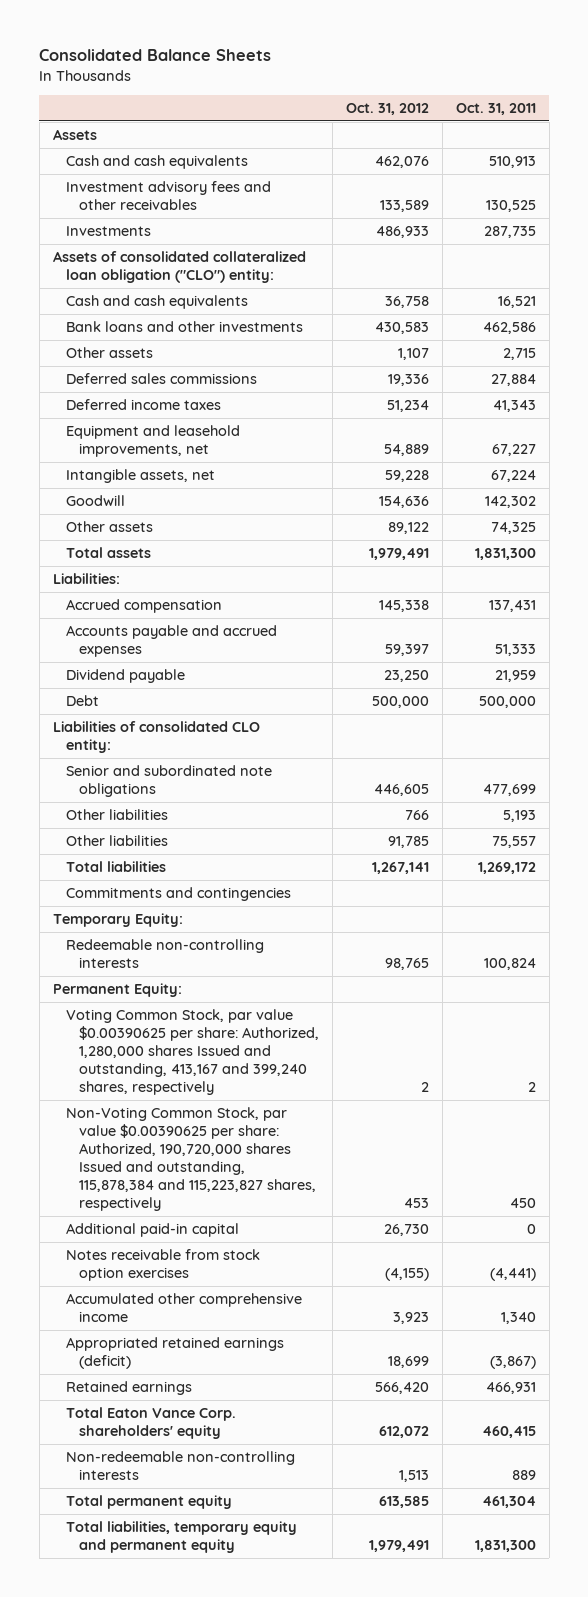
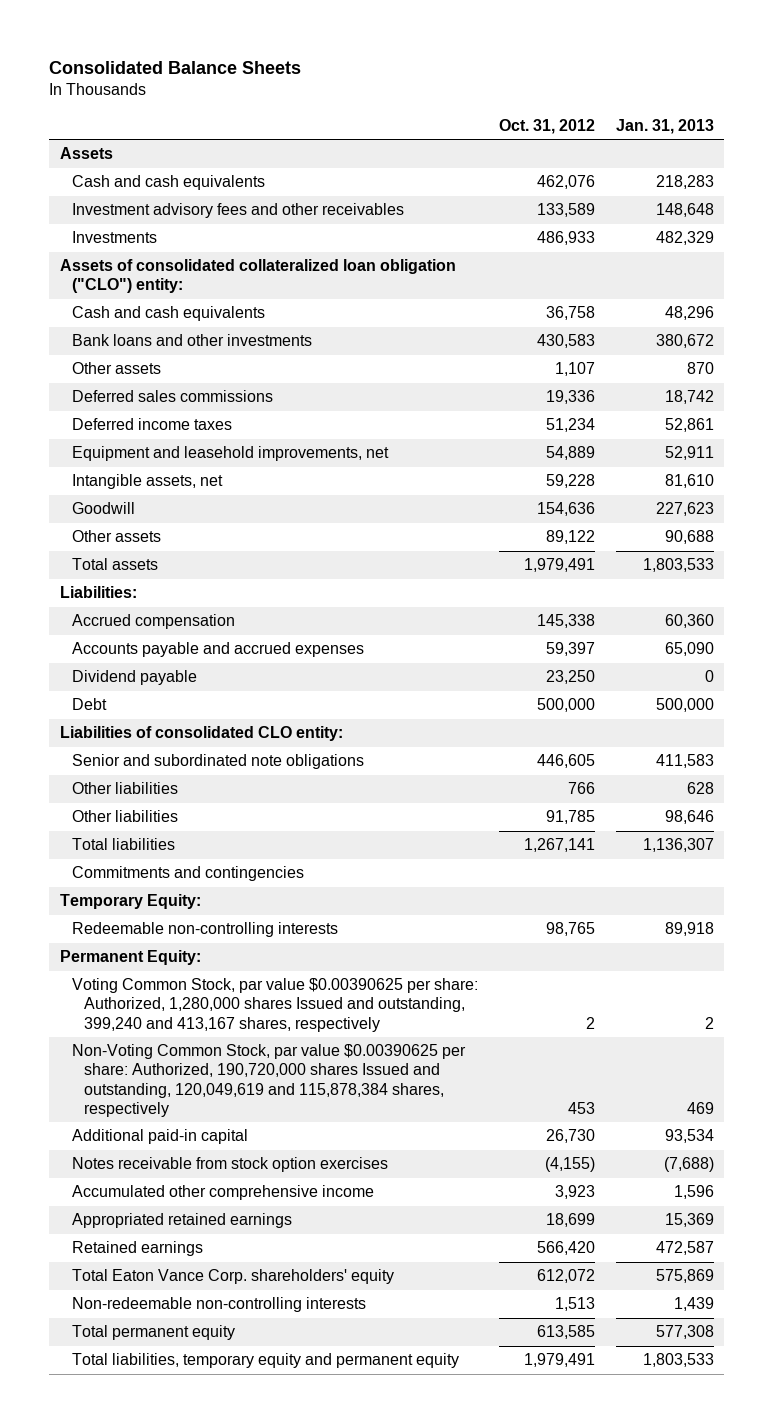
[455,103,536,116] Oct. 31, 2011 -> none
none -> [615,118,714,134] Jan. 31, 2013
[65,1008,319,1096] Voting Common Stock, par value $0.00390625 per share: Authorized, 1,280,000 shares Issued and outstanding, 413,167 and 399,240 shares, respectively -> [71,978,478,1032] Voting Common Stock, par value $0.00390625 per share: Authorized, 1,280,000 shares Issued and outstanding, 399,240 and 413,167 shares, respectively
[65,1106,316,1212] Non-Voting Common Stock, par value $0.00390625 per share: Authorized, 190,720,000 shares Issued and outstanding, 115,878,384 and 115,223,827 shares, respectively -> [71,1044,466,1117] Non-Voting Common Stock, par value $0.00390625 per share: Authorized, 190,720,000 shares Issued and outstanding, 120,049,619 and 115,878,384 shares, respectively
[65,1336,284,1370] Appropriated retained earnings (deficit) -> [71,1213,292,1229] Appropriated retained earnings

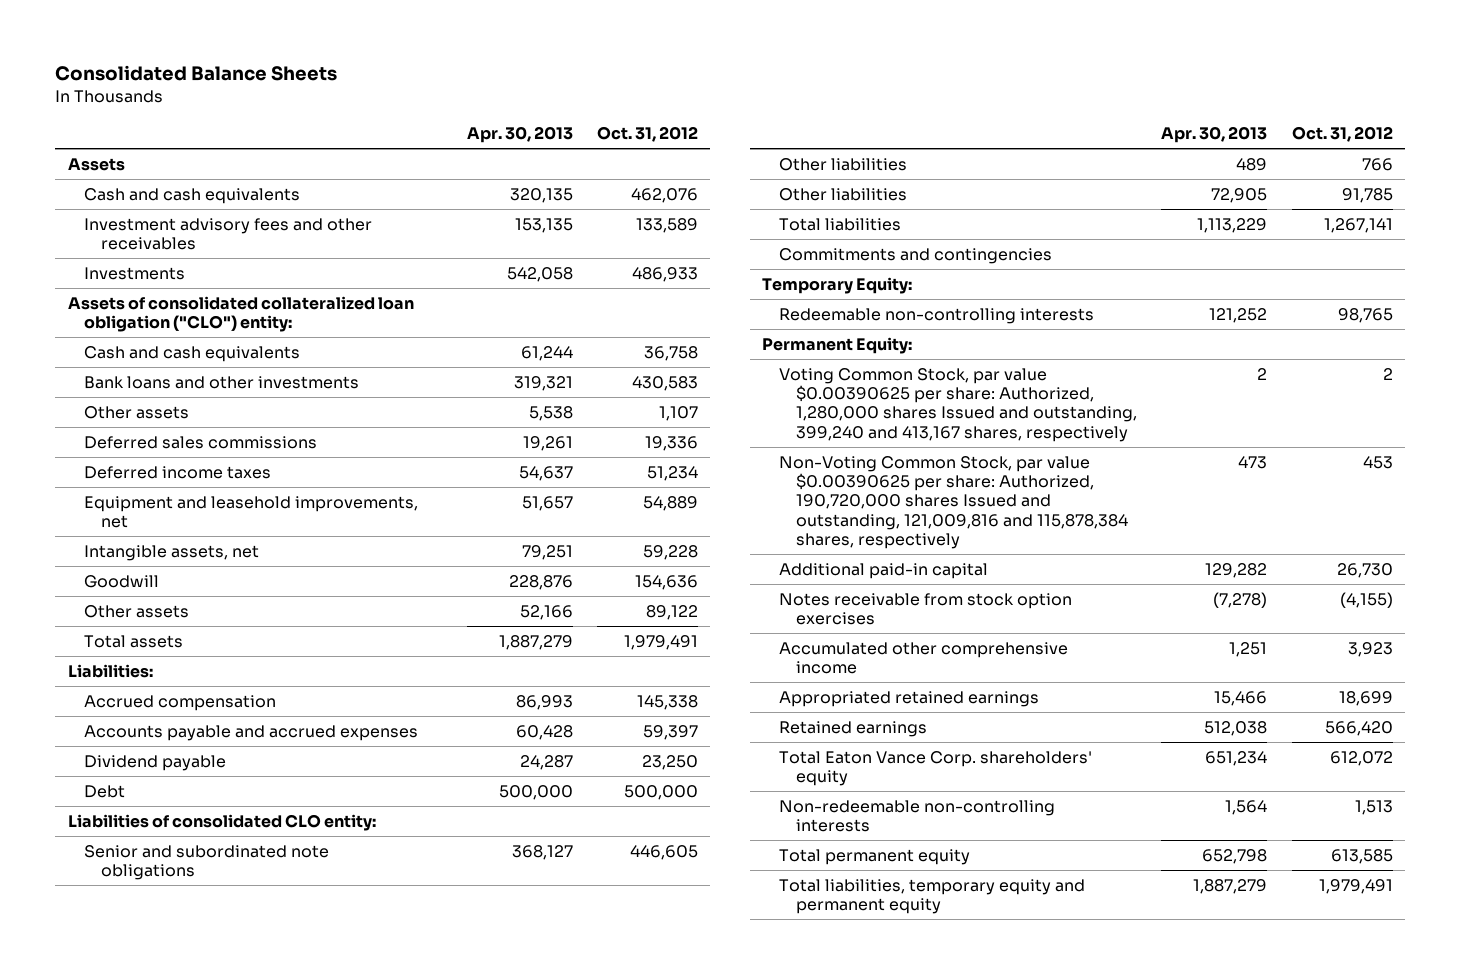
[615,118,714,134] Jan. 31, 2013 -> none
none -> [466,126,573,144] Apr. 30, 2013
[71,1044,466,1117] Non-Voting Common Stock, par value $0.00390625 per share: Authorized, 190,720,000 shares Issued and outstanding, 120,049,619 and 115,878,384 shares, respectively -> [779,455,1129,550] Non-Voting Common Stock, par value $0.00390625 per share: Authorized, 190,720,000 shares Issued and outstanding, 121,009,816 and 115,878,384 shares, respectively

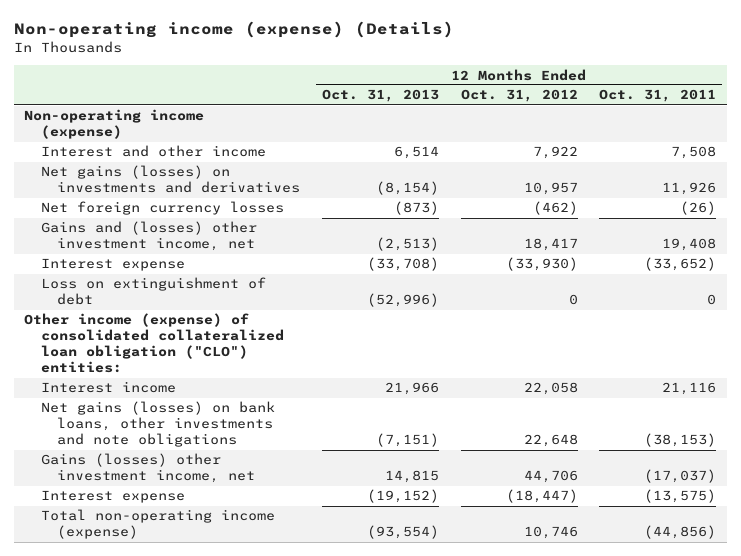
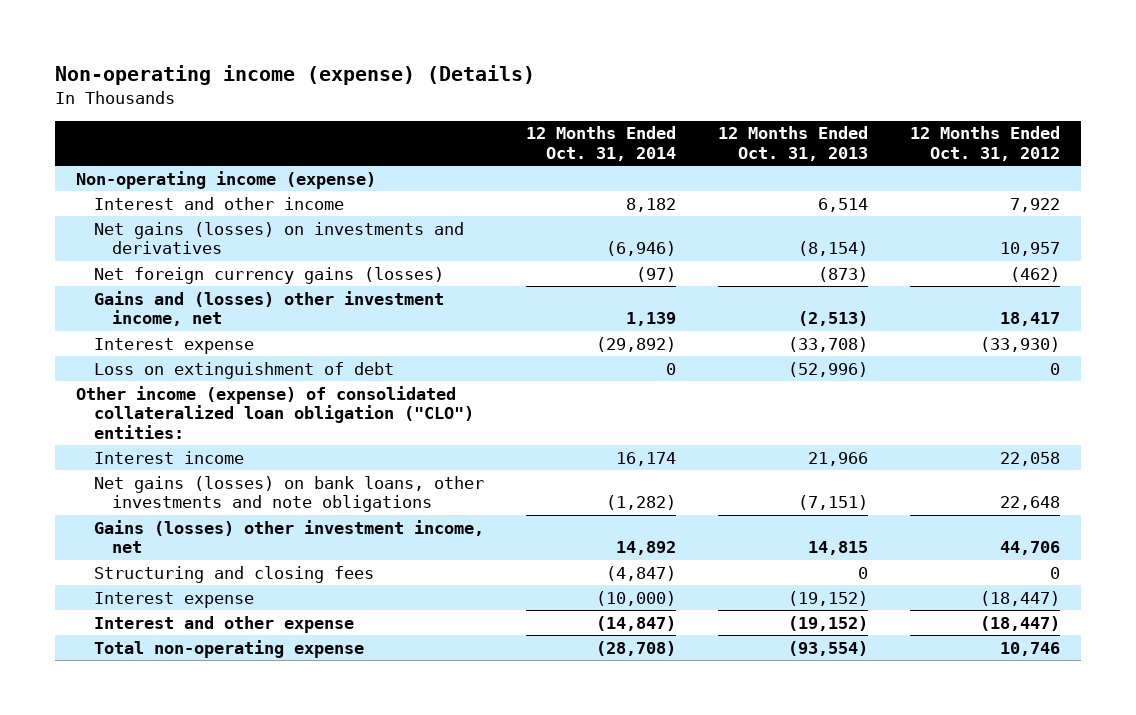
[599,89,717,103] Oct. 31, 2011 -> none
none -> [526,126,677,162] 12 Months Ended Oct. 31, 2014
[40,201,284,216] Net foreign currency losses -> [94,266,445,284] Net foreign currency gains (losses)
none -> [94,565,375,583] Structuring and closing fees
none -> [94,615,355,633] Interest and other expense
[40,509,275,540] Total non-operating income (expense) -> [94,639,365,658] Total non-operating expense

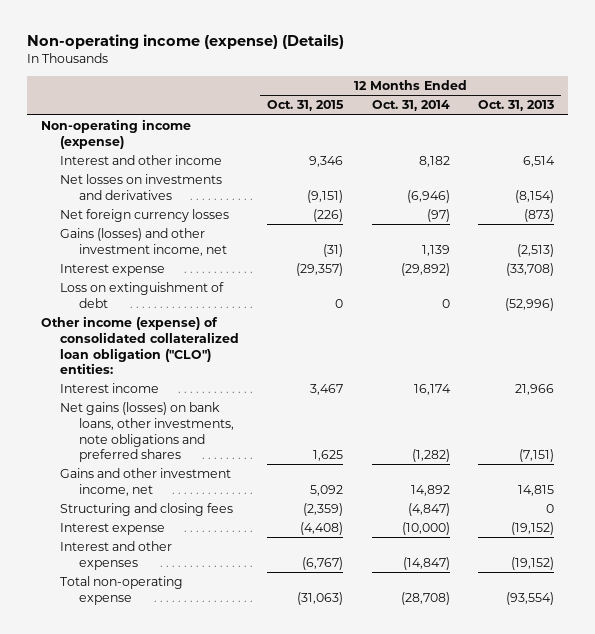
[910,126,1061,162] 12 Months Ended Oct. 31, 2012 -> none
none -> [267,100,345,112] Oct. 31, 2015
[94,221,465,255] Net gains (losses) on investments and derivatives -> [60,174,223,200] Net losses on investments and derivatives
[94,266,445,284] Net foreign currency gains (losses) -> [60,209,230,223] Net foreign currency losses
[94,290,445,327] Gains and (losses) other investment income, net -> [60,228,228,256] Gains (losses) and other investment income, net
[94,475,485,513] Net gains (losses) on bank loans, other investments and note obligations -> [60,402,235,463] Net gains (losses) on bank loans, other investments, note obligations and preferred shares
[94,519,485,554] Gains (losses) other investment income, net -> [60,468,232,496] Gains and other investment income, net
[94,615,355,633] Interest and other expense -> [60,541,173,570] Interest and other expenses

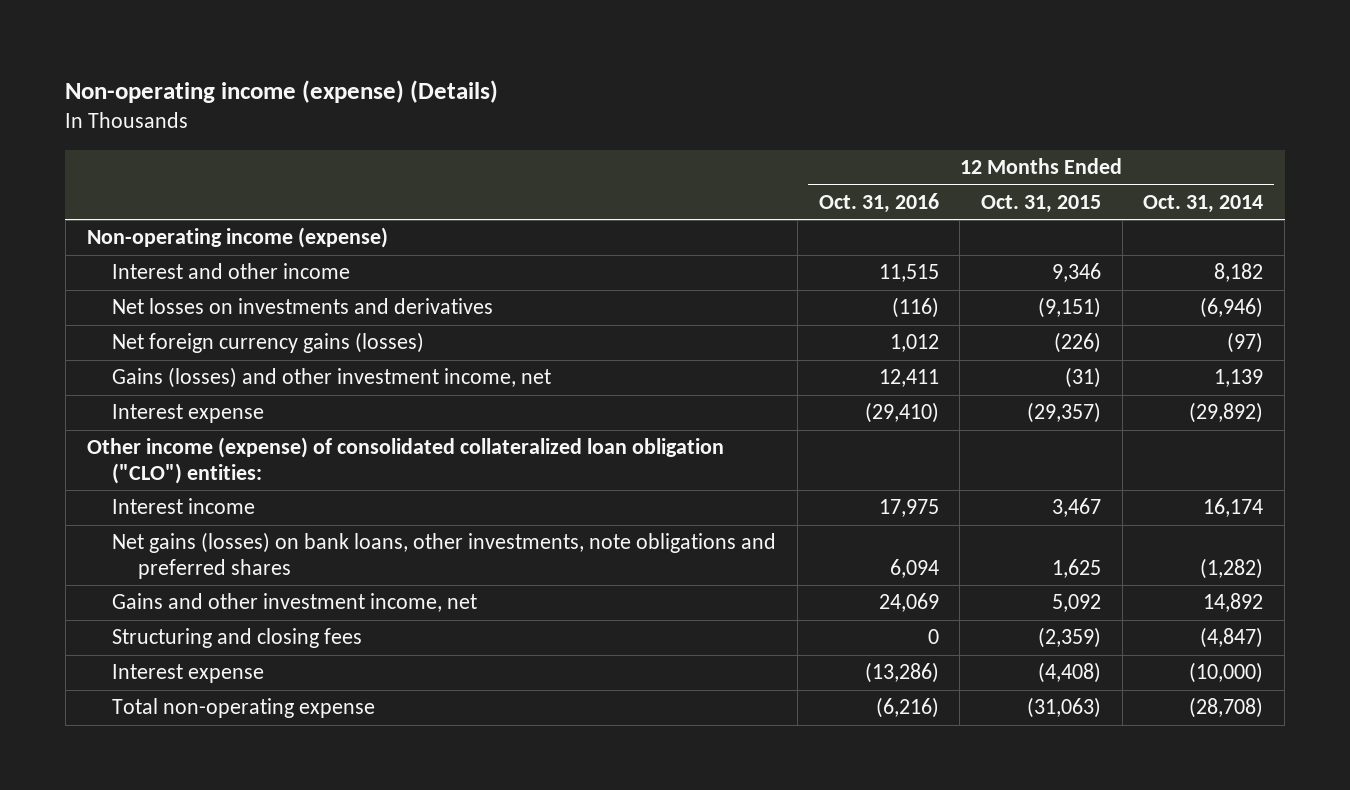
[478,100,555,112] Oct. 31, 2013 -> none
none -> [818,192,939,213] Oct. 31, 2016
[60,209,230,223] Net foreign currency losses -> [112,332,425,354] Net foreign currency gains (losses)
[60,282,225,308] Loss on extinguishment of debt -> none
[60,541,173,570] Interest and other expenses -> none

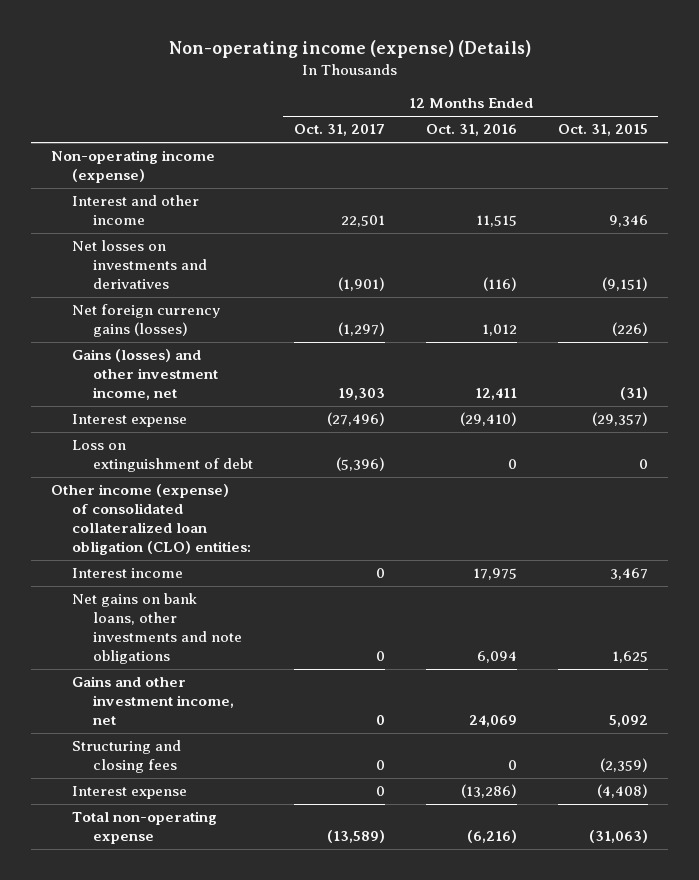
[1143,194,1264,213] Oct. 31, 2014 -> none
none -> [293,124,385,137] Oct. 31, 2017
none -> [72,440,253,473] Loss on extinguishment of debt
[86,437,724,484] Other income (expense) of consolidated collateralized loan obligation ("CLO") entities: -> [51,484,252,555] Other income (expense) of consolidated collateralized loan obligation (CLO) entities:
[112,532,777,579] Net gains (losses) on bank loans, other investments, note obligations and preferred shares -> [72,593,242,664] Net gains on bank loans, other investments and note obligations

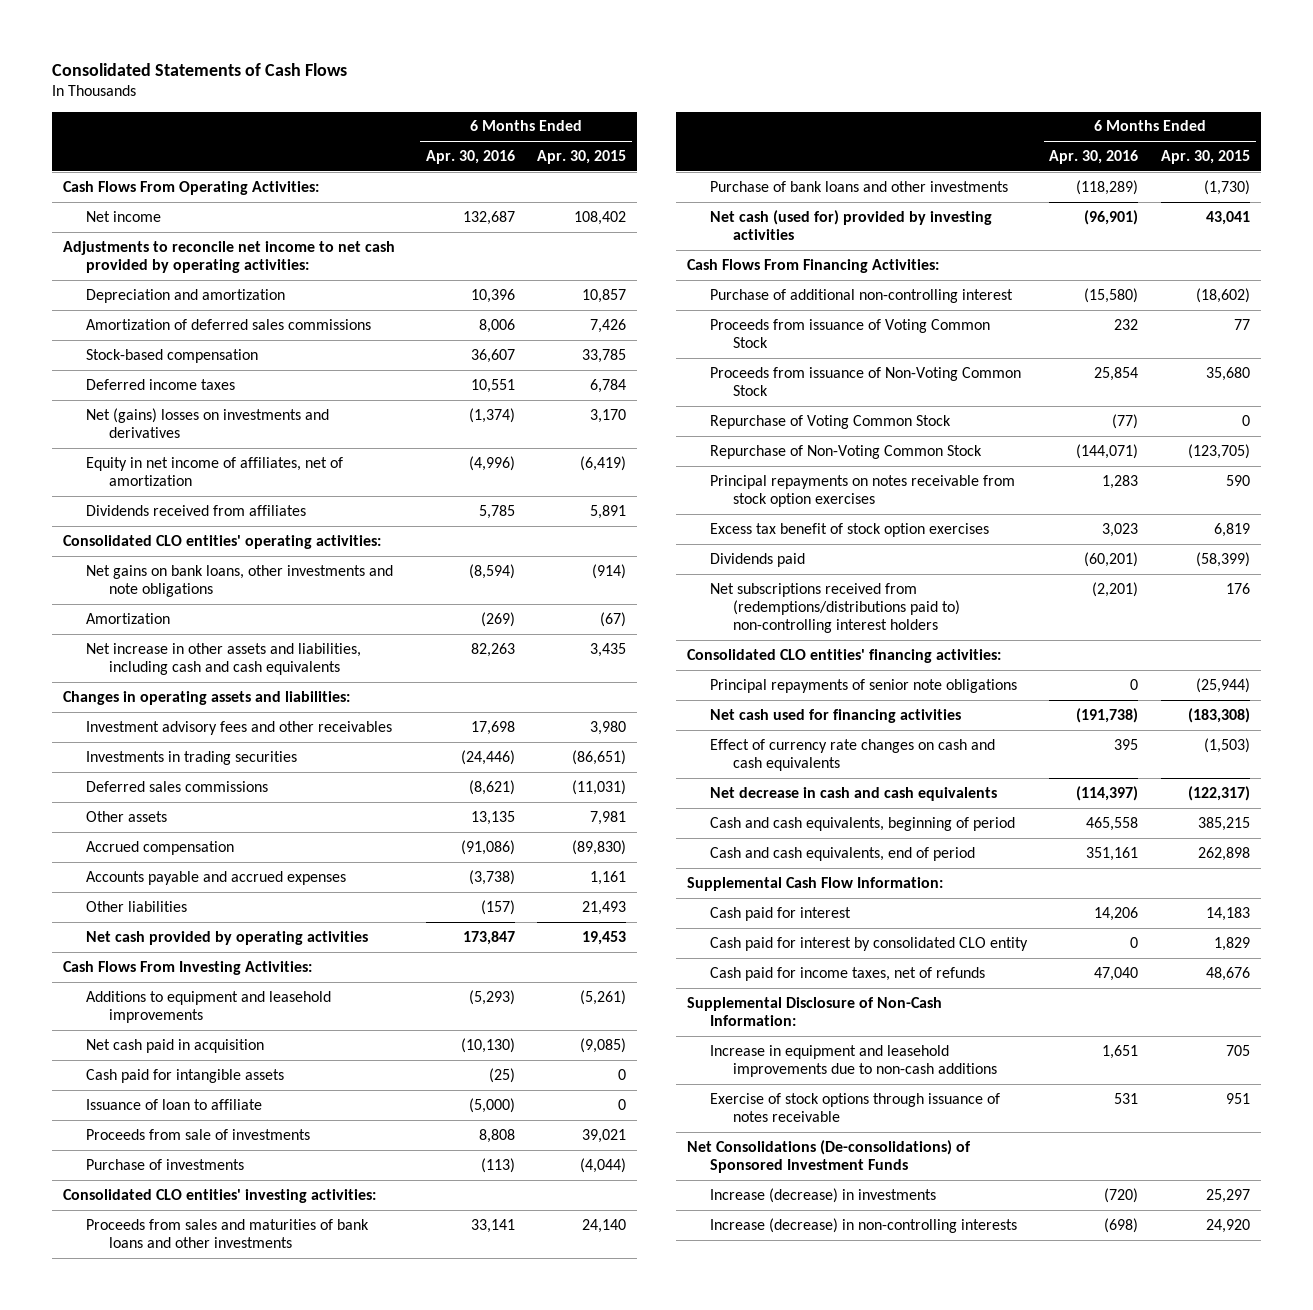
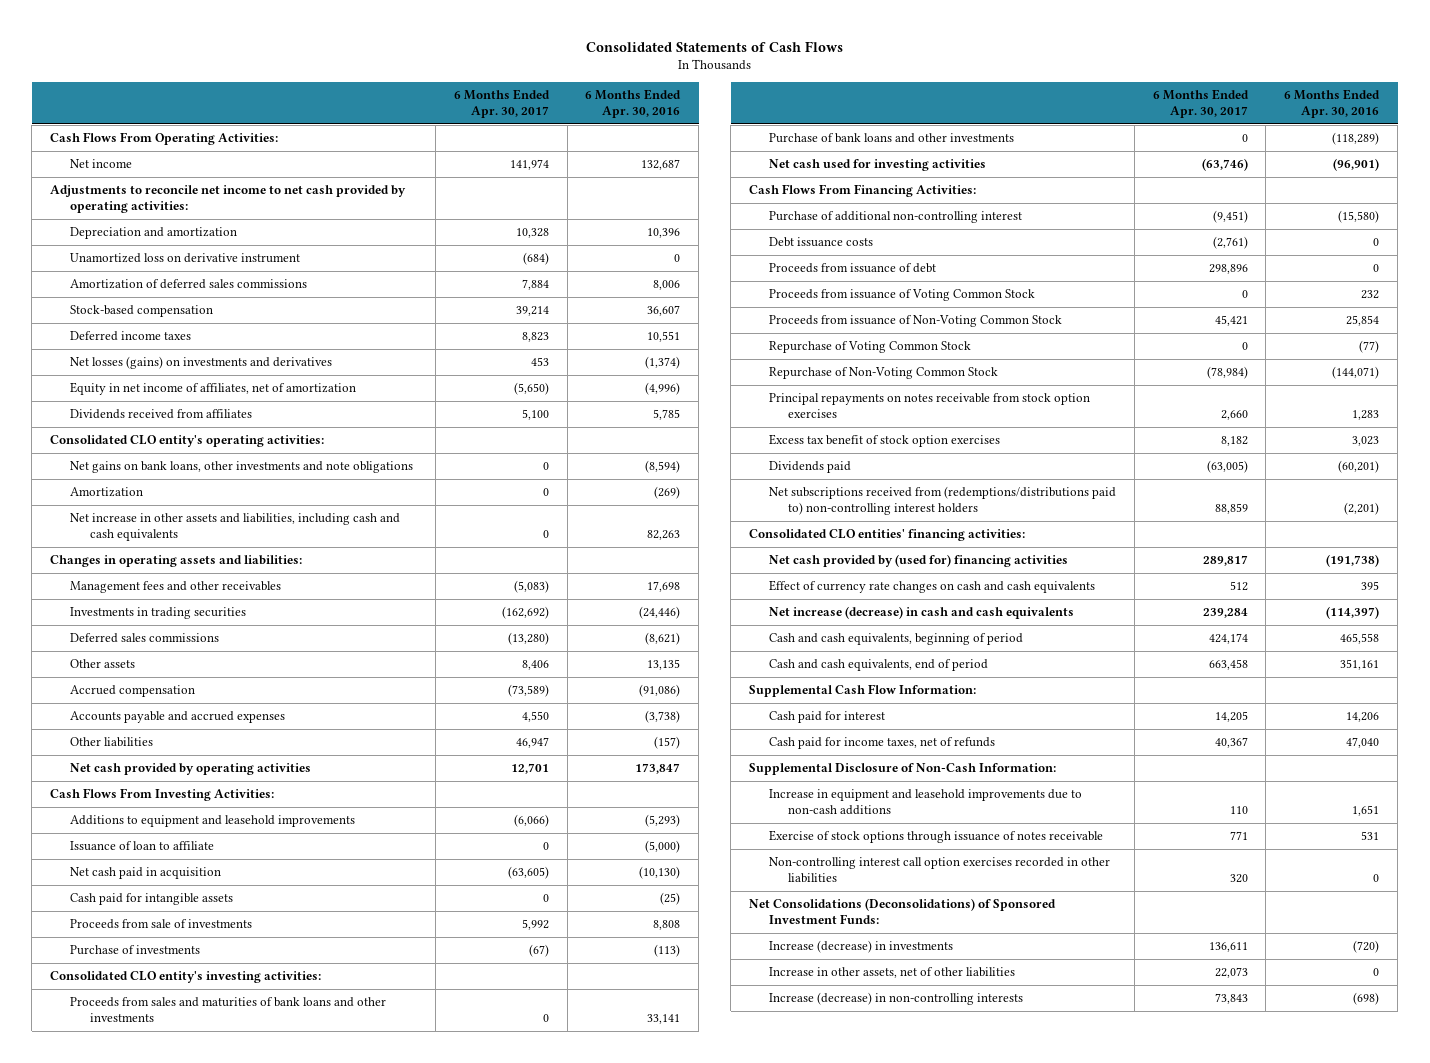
[537,149,627,164] Apr. 30, 2015 -> none
none -> [453,88,550,119] 6 Months Ended Apr. 30, 2017
none -> [69,253,300,264] Unamortized loss on derivative instrument
[85,407,329,439] Net (gains) losses on investments and derivatives -> [69,356,332,370] Net losses (gains) on investments and derivatives
[63,534,382,549] Consolidated CLO entities' operating activities: -> [50,435,325,448] Consolidated CLO entity's operating activities:
[85,720,392,735] Investment advisory fees and other receivables -> [69,581,281,594] Management fees and other receivables
[85,1098,262,1110] Issuance of loan to affiliate -> [69,841,214,852] Issuance of loan to affiliate
[63,1188,377,1203] Consolidated CLO entities' investing activities: -> [50,971,322,984] Consolidated CLO entity's investing activities:
[709,209,992,241] Net cash (used for) provided by investing activities -> [768,159,986,172] Net cash used for investing activities
none -> [768,237,873,248] Debt issuance costs
none -> [768,263,936,274] Proceeds from issuance of debt
[709,678,1017,693] Principal repayments of senior note obligations -> none
[709,708,961,723] Net cash used for financing activities -> [768,554,1068,568] Net cash provided by (used for) financing activities
[709,786,997,801] Net decrease in cash and cash equivalents -> [768,606,1074,620] Net increase (decrease) in cash and cash equivalents
[709,936,1028,951] Cash paid for interest by consolidated CLO entity -> none
none -> [768,857,1110,884] Non-controlling interest call option exercises recorded in other liabilities
[686,1139,971,1174] Net Consolidations (De-consolidations) of Sponsored Investment Funds -> [749,898,1057,925] Net Consolidations (Deconsolidations) of Sponsored Investment Funds:
none -> [768,967,1015,979] Increase in other assets, net of other liabilities

